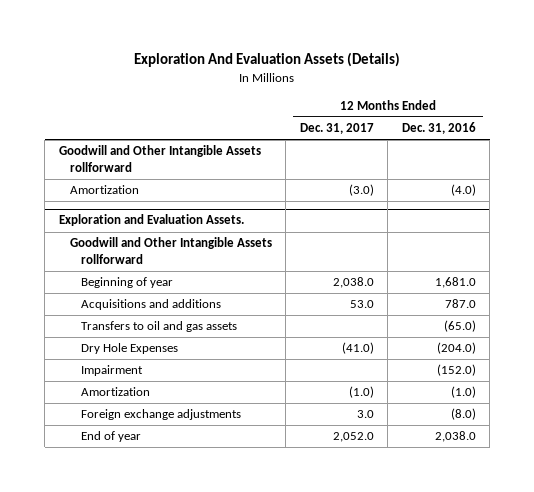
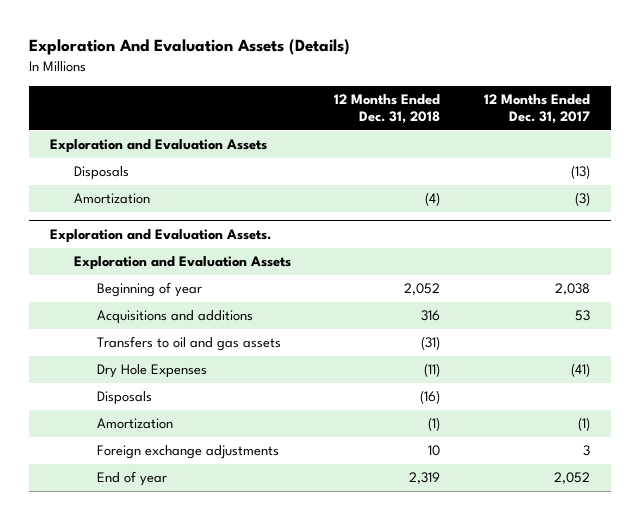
[401,122,476,135] Dec. 31, 2016 -> none
none -> [334,93,441,125] 12 Months Ended Dec. 31, 2018
[58,145,261,172] Goodwill and Other Intangible Assets rollforward -> [50,139,268,154] Exploration and Evaluation Assets
none -> [73,166,129,181] Disposals
[348,184,374,197] (3.0) -> [574,192,590,207] (3)
[70,237,273,264] Goodwill and Other Intangible Assets rollforward -> [73,256,291,271] Exploration and Evaluation Assets
[332,277,374,289] 2,038.0 -> [554,283,590,296] 2,038
[349,300,374,309] 53.0 -> [574,310,590,322] 53
[81,365,144,377] Impairment -> none
[341,342,374,355] (41.0) -> [570,363,590,378] (41)
none -> [97,391,153,406] Disposals
[348,386,374,399] (1.0) -> [577,417,590,432] (1)
[356,410,374,419] 3.0 -> [582,445,590,457] 3
[332,432,374,443] 2,052.0 -> [553,472,590,485] 2,052

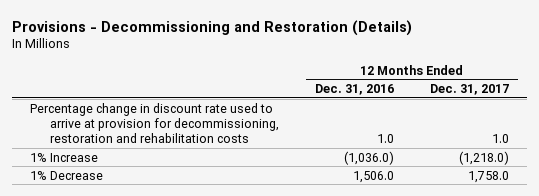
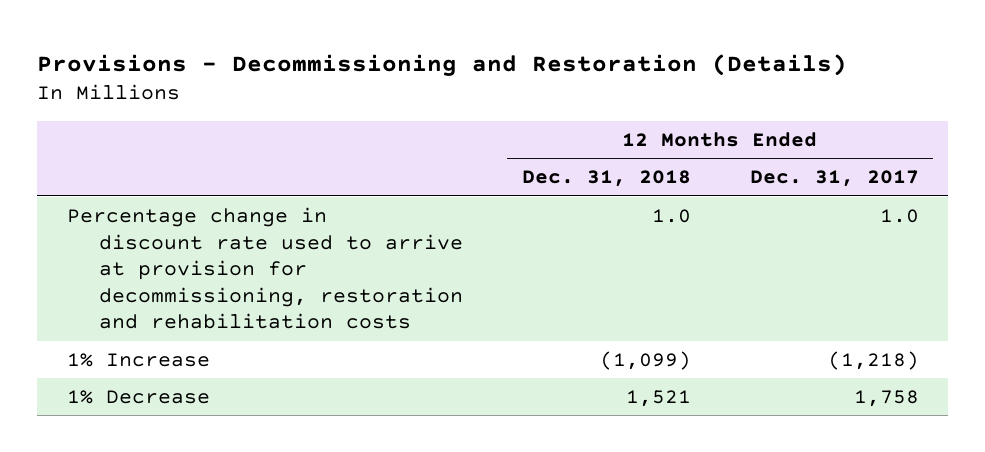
[314,83,394,95] Dec. 31, 2016 -> none
none -> [521,170,691,188] Dec. 31, 2018
[458,150,509,165] (1,218.0) -> [827,351,919,371] (1,218)
[467,170,509,183] 1,758.0 -> [853,390,919,408] 1,758

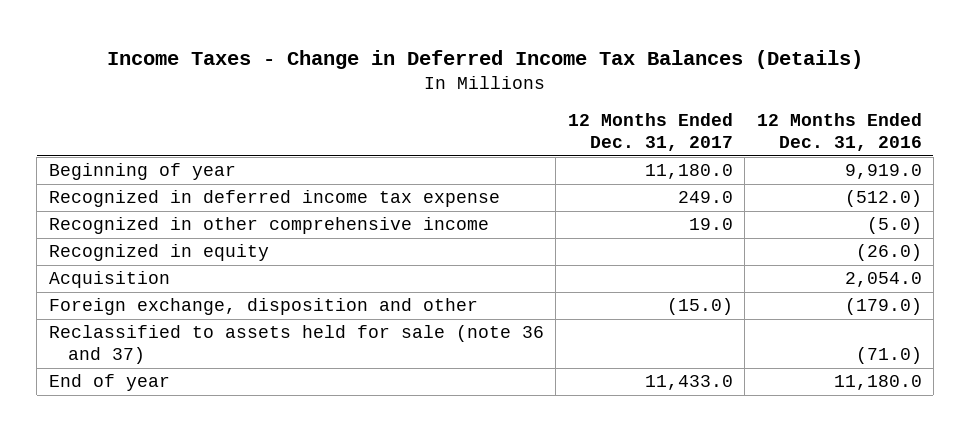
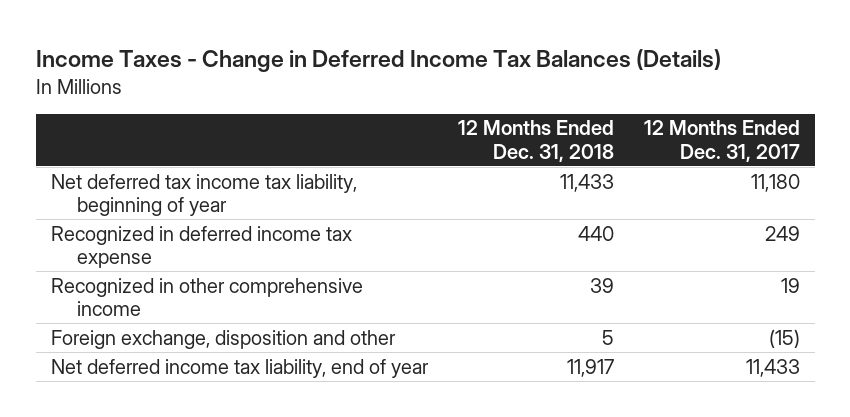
[756,113,922,151] 12 Months Ended Dec. 31, 2016 -> none
none -> [457,120,614,162] 12 Months Ended Dec. 31, 2018
[48,244,269,262] Recognized in equity -> none
[48,271,170,289] Acquisition -> none
[48,325,544,364] Reclassified to assets held for sale (note 36 and 37) -> none
[48,163,236,181] Beginning of year -> [50,173,357,216] Net deferred tax income tax liability, beginning of year
[644,164,733,180] 11,180.0 -> [750,173,800,192] 11,180
[677,191,733,204] 249.0 -> [764,225,800,241] 249
[688,218,733,231] 19.0 -> [780,277,800,293] 19
[666,298,733,316] (15.0) -> [768,328,800,348] (15)
[48,374,170,392] End of year -> [50,358,429,378] Net deferred income tax liability, end of year
[644,375,733,391] 11,433.0 -> [745,358,800,377] 11,433

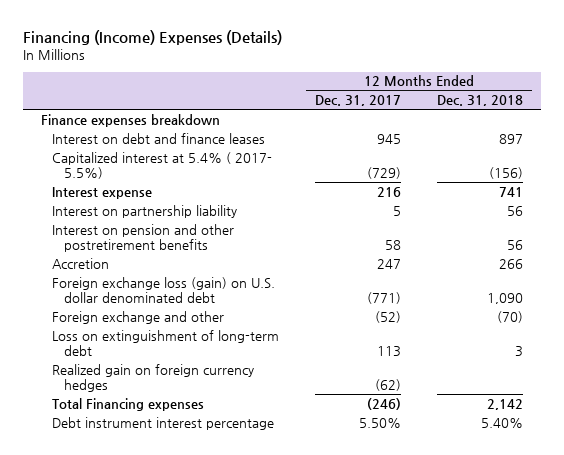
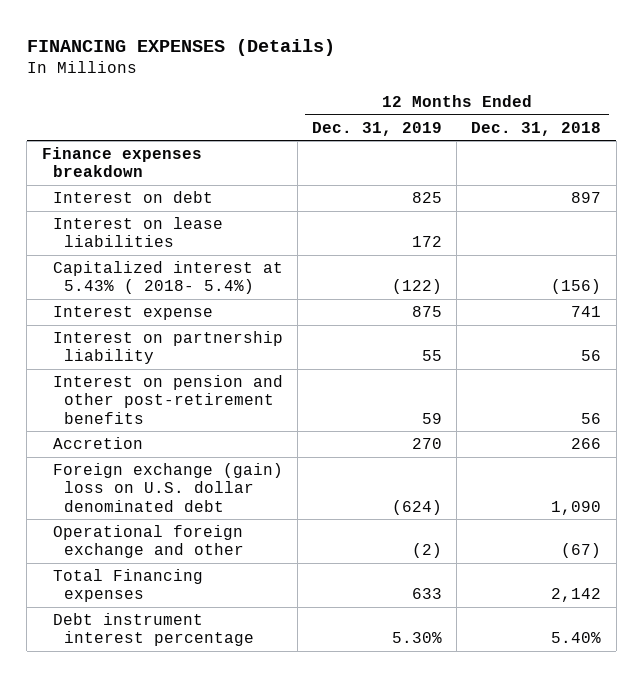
[22,30,282,46] Financing (Income) Expenses (Details) -> [26,38,335,56] FINANCING EXPENSES (Details)
[315,95,402,107] Dec. 31, 2017 -> none
none -> [312,121,443,136] Dec. 31, 2019
[52,132,266,144] Interest on debt and finance leases -> [52,191,213,204] Interest on debt
none -> [52,217,223,248] Interest on lease liabilities
[52,151,273,180] Capitalized interest at 5.4% ( 2017- 5.5%) -> [52,261,283,295] Capitalized interest at 5.43% ( 2018- 5.4%)
[52,223,235,253] Interest on pension and other postretirement benefits -> [52,375,283,424] Interest on pension and other post-retirement benefits
[52,329,280,357] Loss on extinguishment of long-term debt -> none
[52,363,255,393] Realized gain on foreign currency hedges -> none
[52,276,276,304] Foreign exchange loss (gain) on U.S. dollar denominated debt -> [52,463,283,512] Foreign exchange (gain) loss on U.S. dollar denominated debt
[52,310,225,324] Foreign exchange and other -> [52,525,244,559] Operational foreign exchange and other
[497,310,524,323] (70) -> [561,543,602,559] (67)

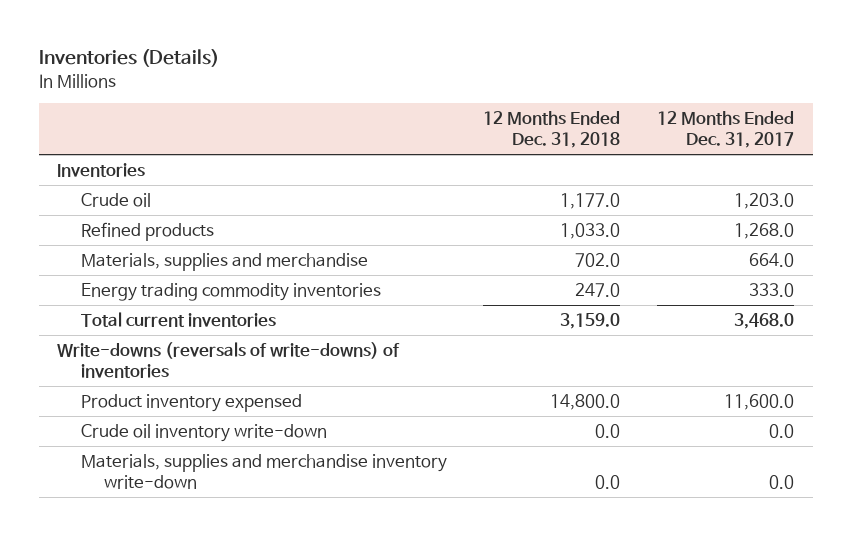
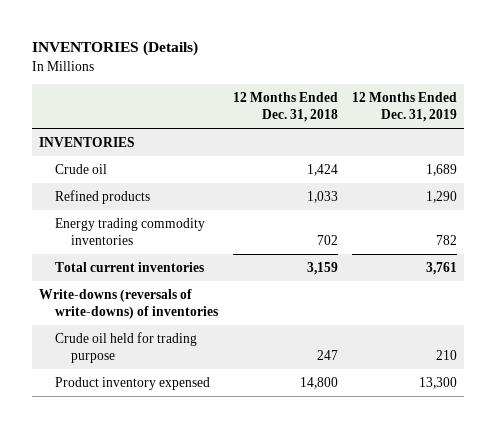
[38,49,219,68] Inventories (Details) -> [31,41,198,57] INVENTORIES (Details)
[657,111,795,149] 12 Months Ended Dec. 31, 2017 -> none
none -> [352,91,458,123] 12 Months Ended Dec. 31, 2019
[80,252,368,271] Materials, supplies and merchandise -> none
[57,162,146,177] Inventories -> [38,136,135,147] INVENTORIES
[560,192,621,209] 1,177.0 -> [306,163,338,176] 1,424
[560,222,621,239] 1,033.0 -> [306,190,338,203] 1,033
[575,282,621,297] 247.0 -> [316,235,338,246] 702
[560,312,621,329] 3,159.0 -> [306,261,338,275] 3,159
[80,423,327,442] Crude oil inventory write-down -> none
[80,453,447,490] Materials, supplies and merchandise inventory write-down -> none
none -> [55,331,198,364] Crude oil held for trading purpose
[550,393,621,410] 14,800.0 -> [299,376,338,389] 14,800

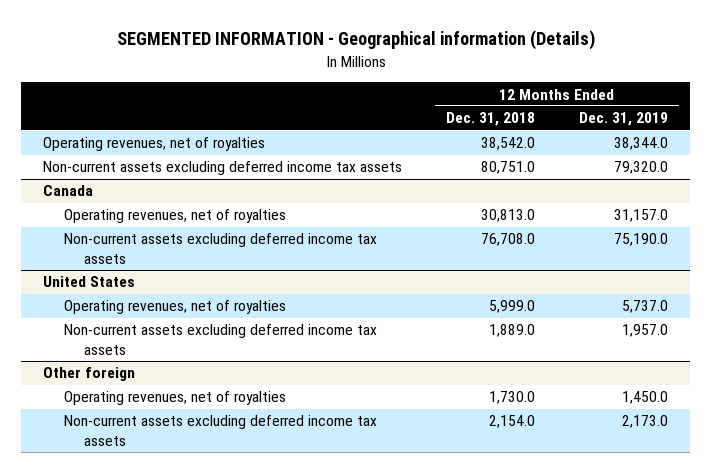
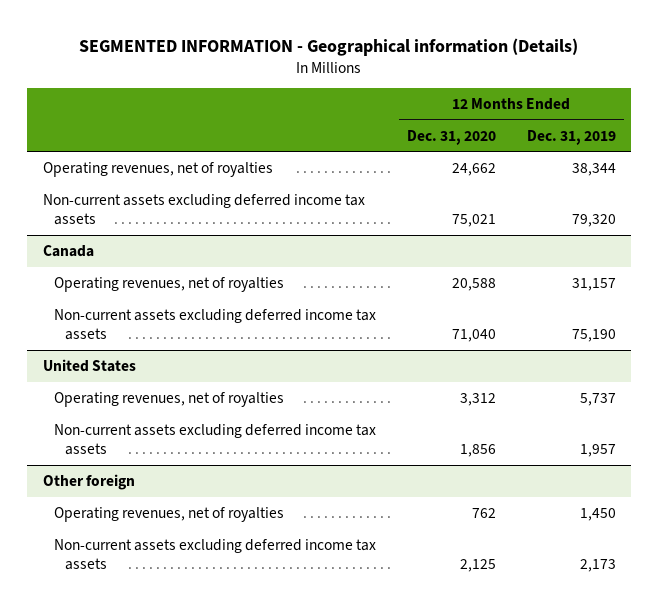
[446,112,536,127] Dec. 31, 2018 -> none
none -> [406,129,496,145] Dec. 31, 2020
[613,137,668,151] 38,344.0 -> [571,162,616,176] 38,344
[613,161,668,175] 79,320.0 -> [571,214,616,228] 79,320
[613,209,668,223] 31,157.0 -> [571,277,616,291] 31,157
[613,233,668,247] 75,190.0 -> [571,329,616,343] 75,190
[621,300,668,314] 5,737.0 -> [579,392,616,406] 5,737
[621,324,668,338] 1,957.0 -> [579,444,616,458] 1,957
[621,391,668,405] 1,450.0 -> [579,507,616,521] 1,450
[621,415,668,429] 2,173.0 -> [579,559,616,573] 2,173

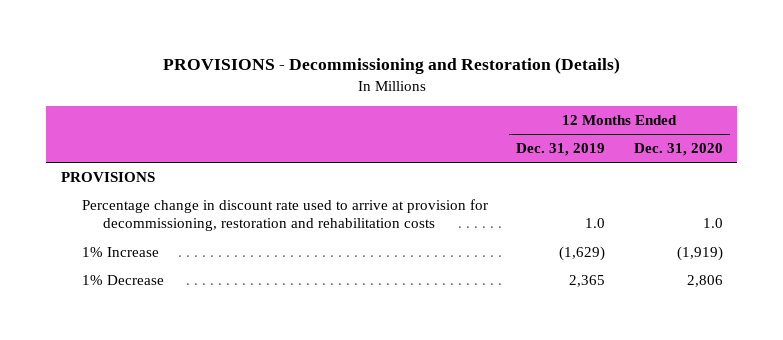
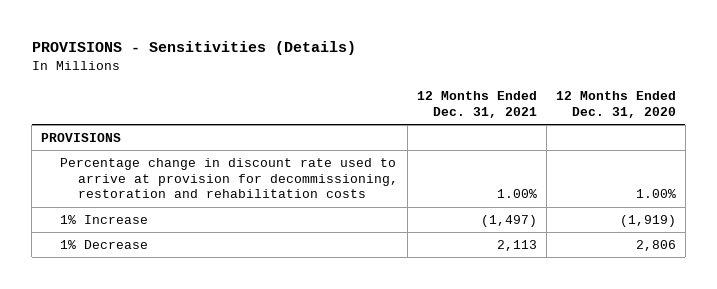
[162,57,620,75] PROVISIONS - Decommissioning and Restoration (Details) -> [31,41,356,56] PROVISIONS - Sensitivities (Details)
[516,143,606,157] Dec. 31, 2019 -> none
none -> [417,91,538,118] 12 Months Ended Dec. 31, 2021
[702,218,723,229] 1.0 -> [635,189,676,199] 1.00%

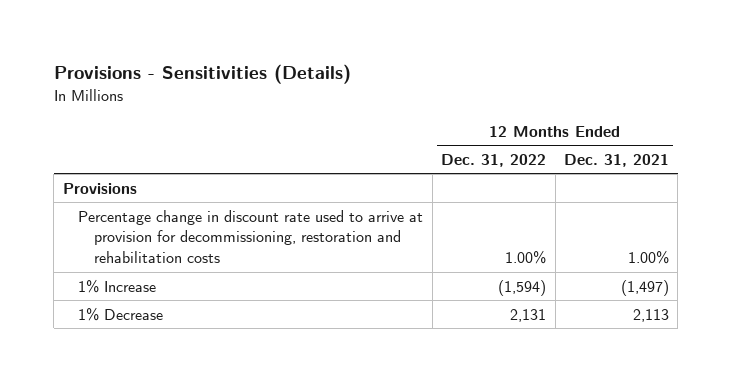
[31,41,356,56] PROVISIONS - Sensitivities (Details) -> [53,64,351,85] Provisions - Sensitivities (Details)
[555,91,676,118] 12 Months Ended Dec. 31, 2020 -> none
none -> [441,153,547,167] Dec. 31, 2022
[41,132,122,142] PROVISIONS -> [62,182,137,194] Provisions

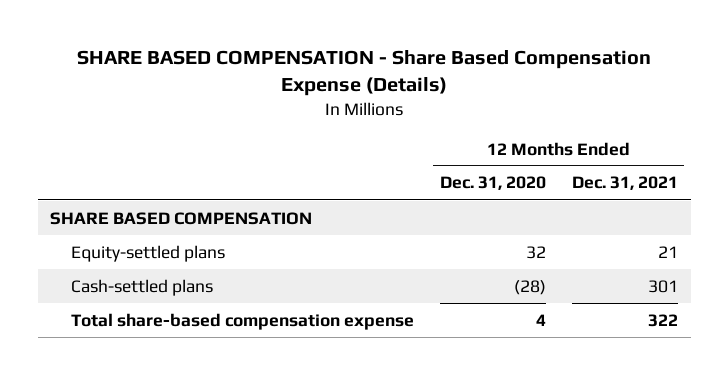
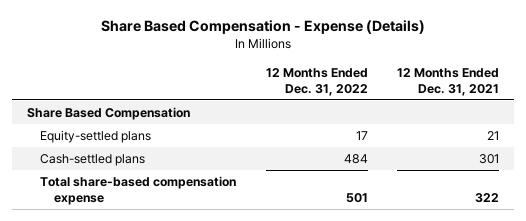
[77,50,652,97] SHARE BASED COMPENSATION - Share Based Compensation Expense (Details) -> [101,20,426,35] Share Based Compensation - Expense (Details)
[439,176,546,191] Dec. 31, 2020 -> none
none -> [265,67,368,96] 12 Months Ended Dec. 31, 2022
[50,211,313,225] SHARE BASED COMPENSATION -> [26,107,190,121] Share Based Compensation

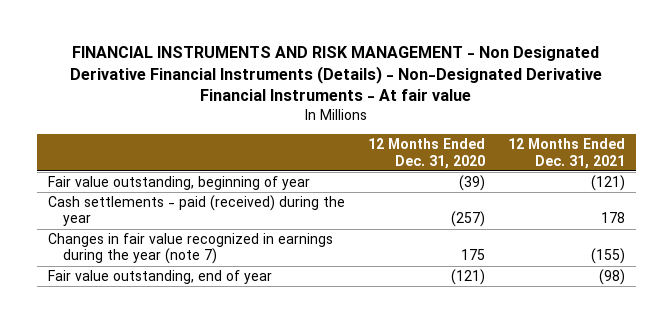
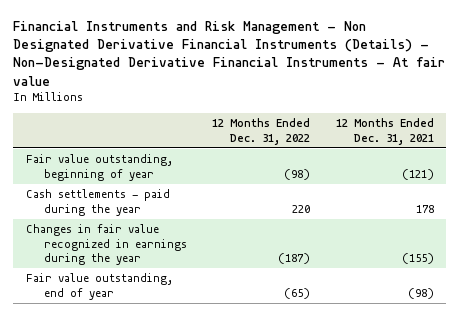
[70,46,603,102] FINANCIAL INSTRUMENTS AND RISK MANAGEMENT - Non Designated Derivative Financial Instruments (Details) - Non-Designated Derivative Financial Instruments - At fair value -> [12,21,445,86] Financial Instruments and Risk Management - Non Designated Derivative Financial Instruments (Details) - Non-Designated Derivative Financial Instruments - At fair value
[367,138,485,169] 12 Months Ended Dec. 31, 2020 -> none
none -> [212,118,311,145] 12 Months Ended Dec. 31, 2022
[47,195,345,227] Cash settlements - paid (received) during the year -> [25,189,170,216] Cash settlements - paid during the year
[47,233,333,265] Changes in fair value recognized in earnings during the year (note 7) -> [25,224,187,266] Changes in fair value recognized in earnings during the year

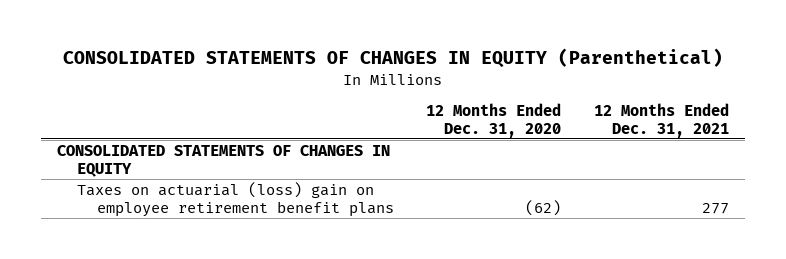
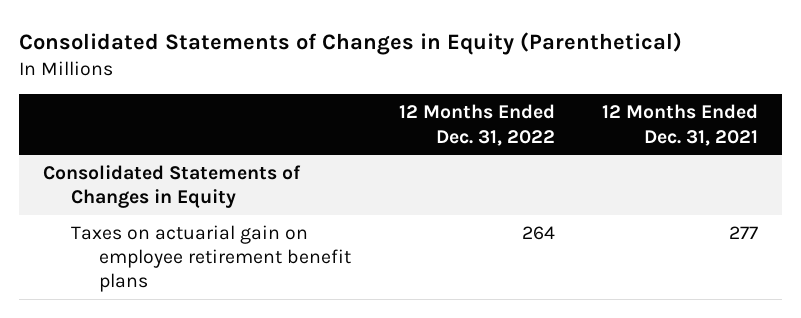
[62,48,723,68] CONSOLIDATED STATEMENTS OF CHANGES IN EQUITY (Parenthetical) -> [19,32,683,56] Consolidated Statements of Changes in Equity (Parenthetical)
[426,102,562,138] 12 Months Ended Dec. 31, 2020 -> none
none -> [398,104,555,146] 12 Months Ended Dec. 31, 2022
[57,145,391,177] CONSOLIDATED STATEMENTS OF CHANGES IN EQUITY -> [42,164,301,209] Consolidated Statements of Changes in Equity
[76,182,394,217] Taxes on actuarial (loss) gain on employee retirement benefit plans -> [71,224,352,293] Taxes on actuarial gain on employee retirement benefit plans

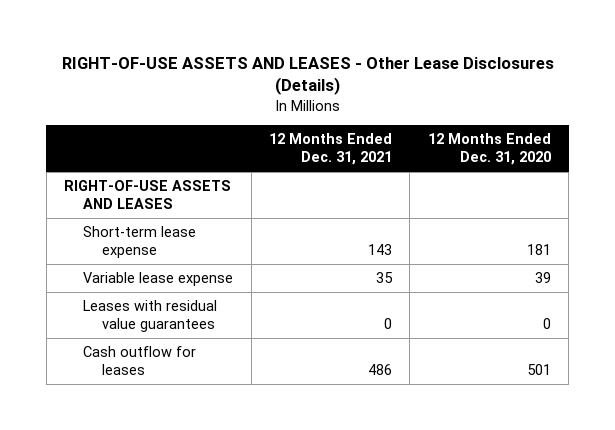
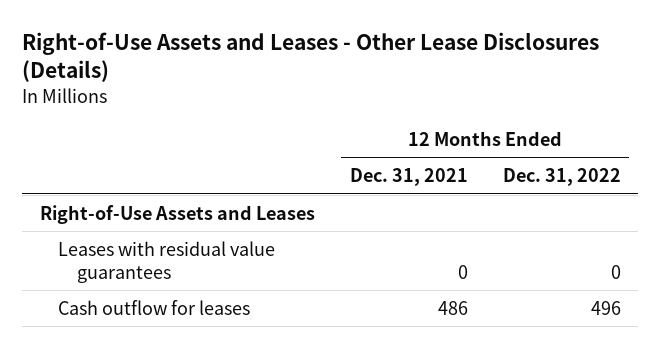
[61,56,554,96] RIGHT-OF-USE ASSETS AND LEASES - Other Lease Disclosures (Details) -> [21,32,599,83] Right-of-Use Assets and Leases - Other Lease Disclosures (Details)
[427,133,551,166] 12 Months Ended Dec. 31, 2020 -> none
none -> [502,168,621,187] Dec. 31, 2022
[83,226,197,259] Short-term lease expense -> none
[83,272,234,287] Variable lease expense -> none
[64,180,232,210] RIGHT-OF-USE ASSETS AND LEASES -> [39,204,315,224] Right-of-Use Assets and Leases

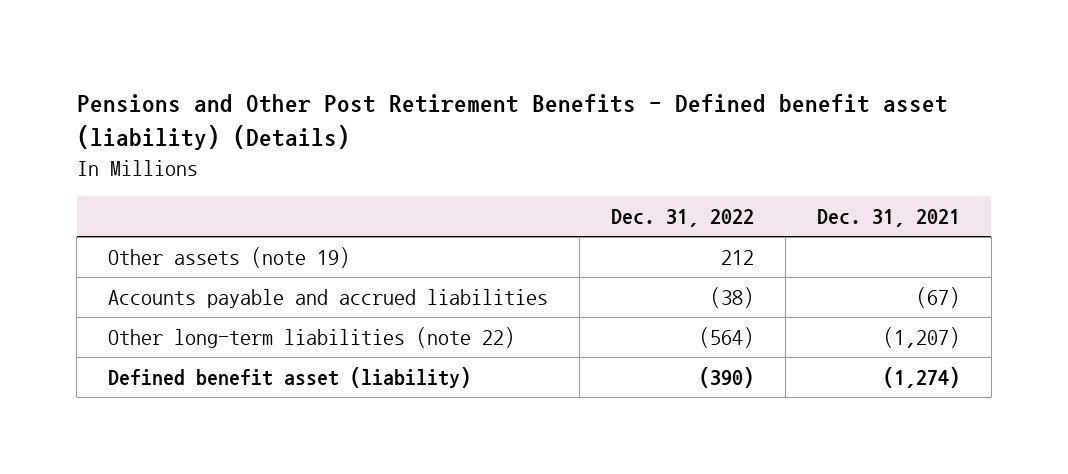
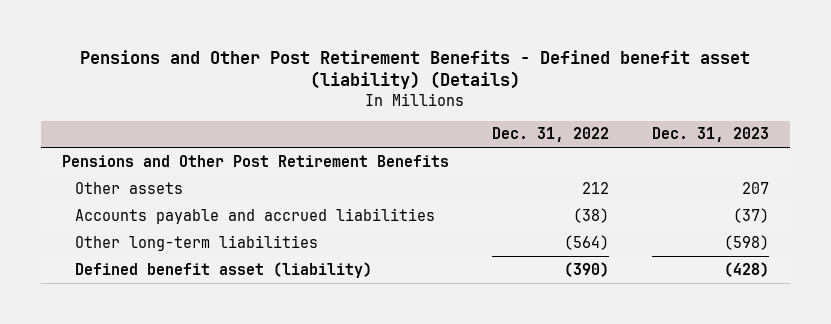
[816,209,960,228] Dec. 31, 2021 -> none
none -> [651,127,769,143] Dec. 31, 2023
none -> [62,154,450,167] Pensions and Other Post Retirement Benefits
[108,246,351,268] Other assets (note 19) -> [75,181,184,194] Other assets
[108,326,516,348] Other long-term liabilities (note 22) -> [75,234,319,251] Other long-term liabilities

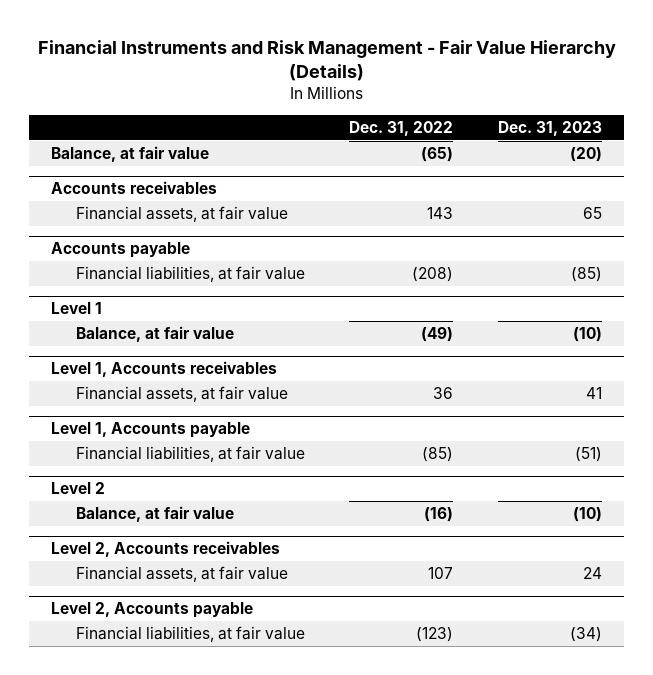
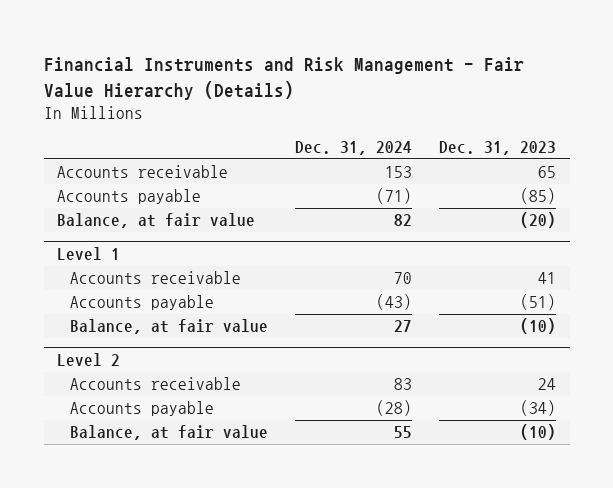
[349,121,454,137] Dec. 31, 2022 -> none
none -> [295,141,413,156] Dec. 31, 2024
none -> [57,165,229,179] Accounts receivable
none -> [57,189,202,205] Accounts payable
[51,181,218,195] Accounts receivables -> none
[75,206,288,223] Financial assets, at fair value -> none
[51,242,191,259] Accounts payable -> none
[75,266,305,283] Financial liabilities, at fair value -> none
none -> [70,271,242,285] Accounts receivable
none -> [70,295,215,311] Accounts payable
[51,361,278,378] Level 1, Accounts receivables -> none
[75,386,288,403] Financial assets, at fair value -> none
[51,422,251,439] Level 1, Accounts payable -> none
[75,446,305,463] Financial liabilities, at fair value -> none
none -> [70,377,242,391] Accounts receivable
none -> [70,401,215,417] Accounts payable
[51,541,281,558] Level 2, Accounts receivables -> none
[75,566,288,583] Financial assets, at fair value -> none
[51,602,254,619] Level 2, Accounts payable -> none
[75,626,305,643] Financial liabilities, at fair value -> none

